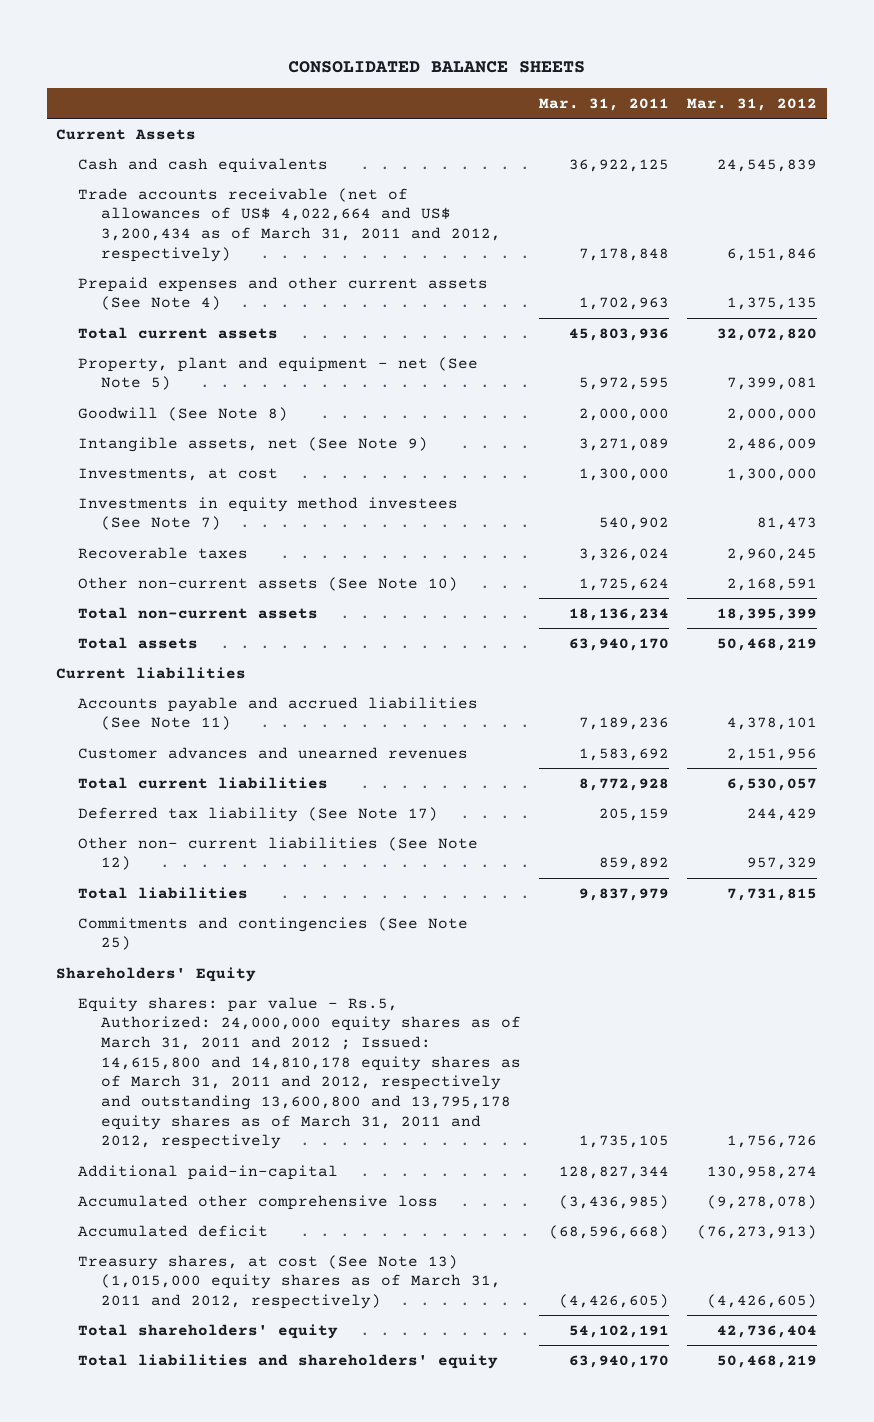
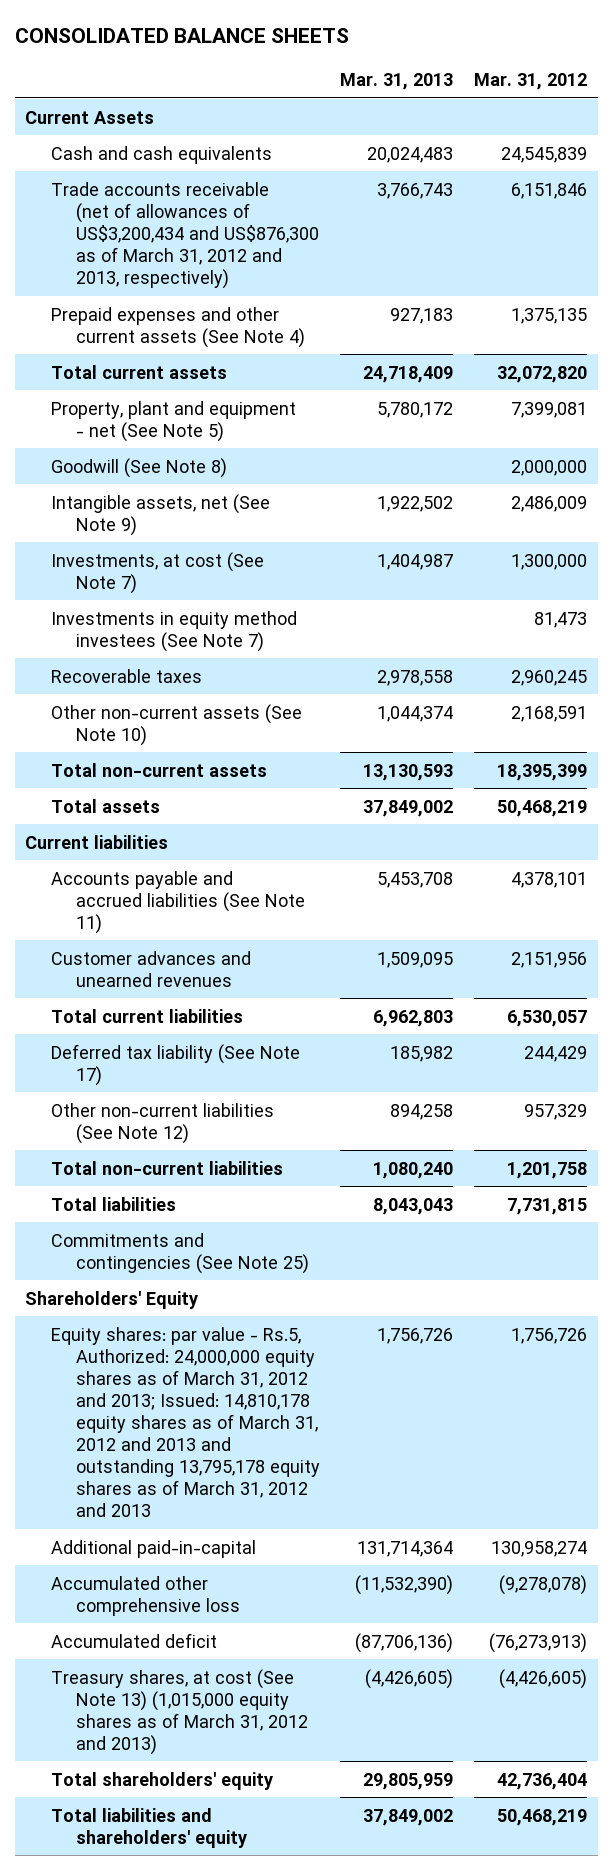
[539,97,670,111] Mar. 31, 2011 -> none
none -> [340,72,454,90] Mar. 31, 2013
[78,187,501,262] Trade accounts receivable (net of allowances of US$ 4,022,664 and US$ 3,200,434 as of March 31, 2011 and 2012, respectively) -> [50,181,319,289] Trade accounts receivable (net of allowances of US$3,200,434 and US$876,300 as of March 31, 2012 and 2013, respectively)
[78,467,279,481] Investments, at cost -> [50,551,264,594] Investments, at cost (See Note 7)
[78,836,479,871] Other non- current liabilities (See Note 12) -> [50,1102,274,1144] Other non-current liabilities (See Note 12)
none -> [50,1160,283,1175] Total non-current liabilities
[78,996,521,1150] Equity shares: par value - Rs.5, Authorized: 24,000,000 equity shares as of March 31, 2011 and 2012 ; Issued: 14,615,800 and 14,810,178 equity shares as of March 31, 2011 and 2012, respectively and outstanding 13,600,800 and 13,795,178 equity shares as of March 31, 2011 and 2012, respectively -> [50,1326,320,1518] Equity shares: par value - Rs.5, Authorized: 24,000,000 equity shares as of March 31, 2012 and 2013; Issued: 14,810,178 equity shares as of March 31, 2012 and 2013 and outstanding 13,795,178 equity shares as of March 31, 2012 and 2013
[78,1254,501,1309] Treasury shares, at cost (See Note 13) (1,015,000 equity shares as of March 31, 2011 and 2012, respectively) -> [50,1668,308,1755] Treasury shares, at cost (See Note 13) (1,015,000 equity shares as of March 31, 2012 and 2013)

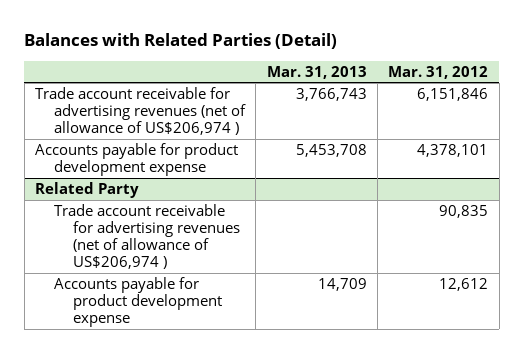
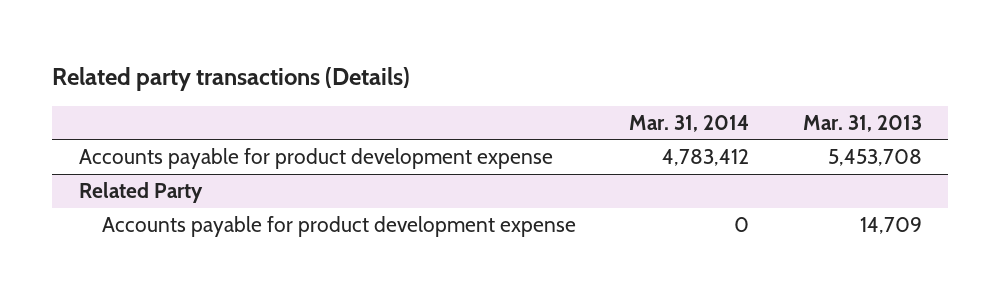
[24,33,338,50] Balances with Related Parties (Detail) -> [51,66,410,91] Related party transactions (Details)
[388,65,489,79] Mar. 31, 2012 -> none
none -> [629,114,750,132] Mar. 31, 2014
[35,86,246,136] Trade account receivable for advertising revenues (net of allowance of US$206,974 ) -> none
[53,203,240,270] Trade account receivable for advertising revenues (net of allowance of US$206,974 ) -> none

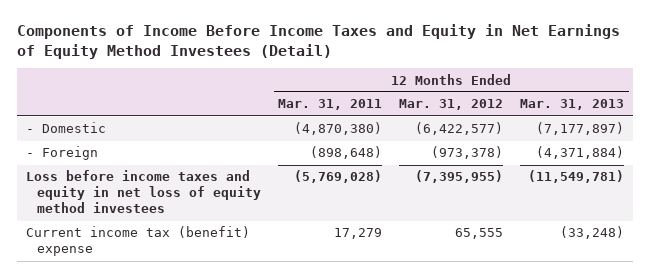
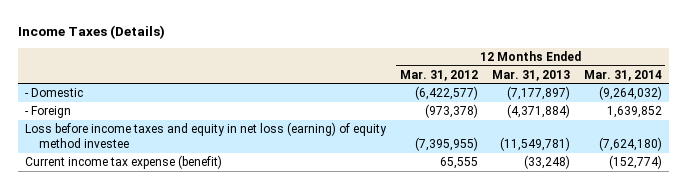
[17,24,621,59] Components of Income Before Income Taxes and Equity in Net Earnings of Equity Method Investees (Detail) -> [17,25,165,40] Income Taxes (Details)
[278,99,383,111] Mar. 31, 2011 -> none
none -> [583,69,662,81] Mar. 31, 2014
[25,170,261,214] Loss before income taxes and equity in net loss of equity method investees -> [24,122,387,148] Loss before income taxes and equity in net loss (earning) of equity method investee
[25,226,250,257] Current income tax (benefit) expense -> [24,155,222,170] Current income tax expense (benefit)

